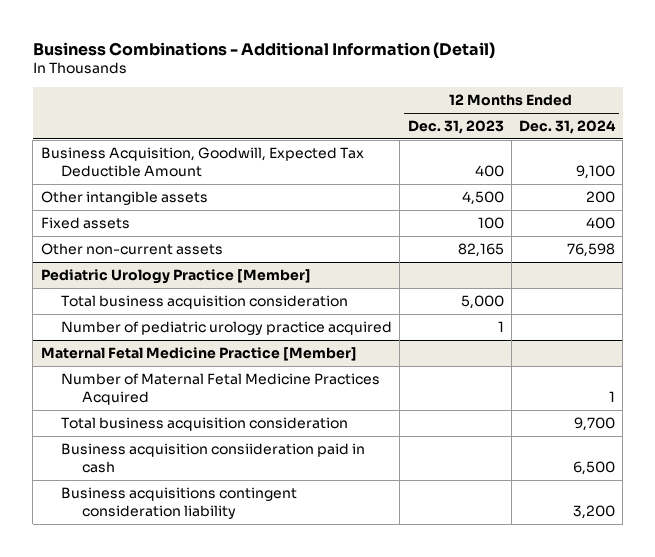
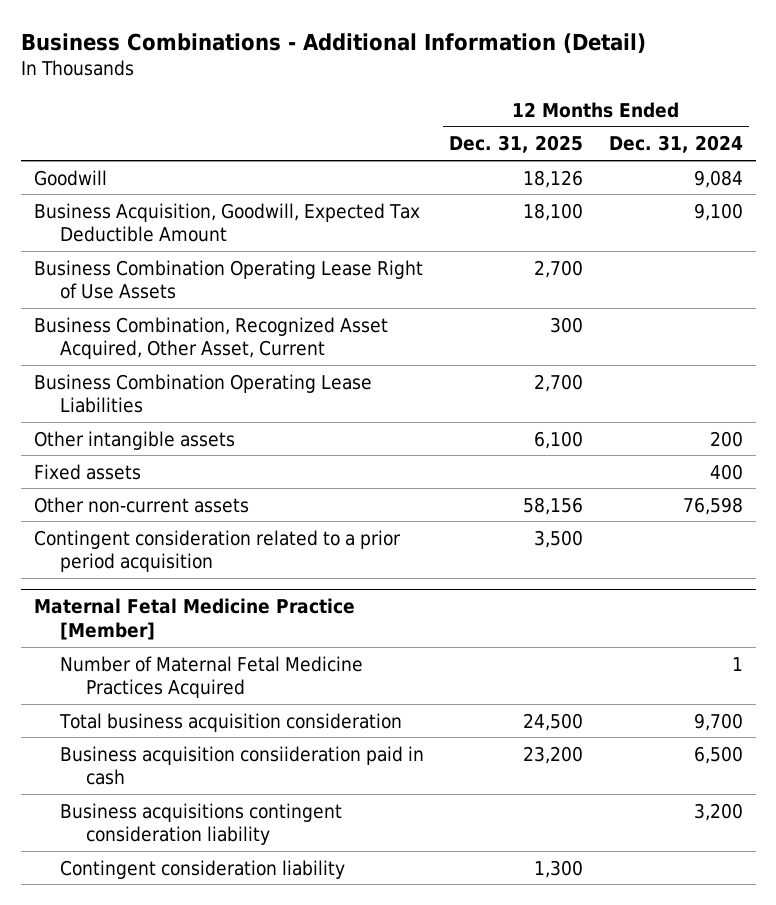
[407,119,504,134] Dec. 31, 2023 -> none
none -> [449,135,584,154] Dec. 31, 2025
none -> [33,169,107,186] Goodwill
none -> [33,259,423,300] Business Combination Operating Lease Right of Use Assets
none -> [33,316,388,360] Business Combination, Recognized Asset Acquired, Other Asset, Current
none -> [33,373,372,414] Business Combination Operating Lease Liabilities
[40,268,311,284] Pediatric Urology Practice [Member] -> none
[61,294,349,309] Total business acquisition consideration -> none
[61,320,393,335] Number of pediatric urology practice acquired -> none
none -> [33,529,401,573] Contingent consideration related to a prior period acquisition
none -> [59,859,345,879] Contingent consideration liability

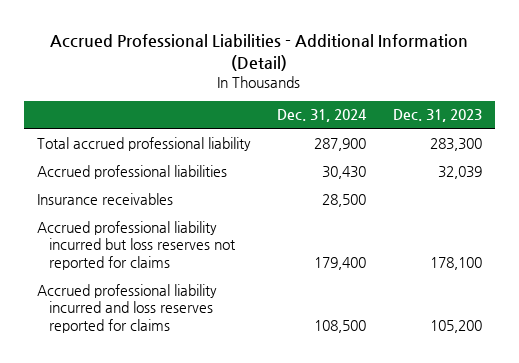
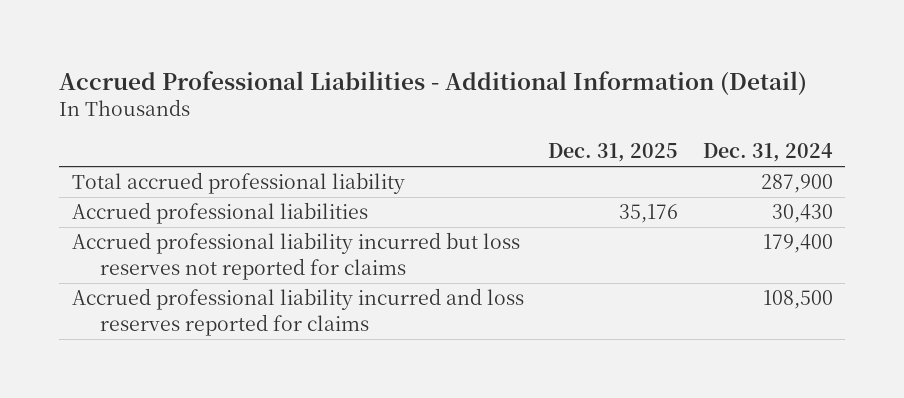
[392,109,482,123] Dec. 31, 2023 -> none
none -> [548,143,679,163] Dec. 31, 2025
[37,192,174,205] Insurance receivables -> none

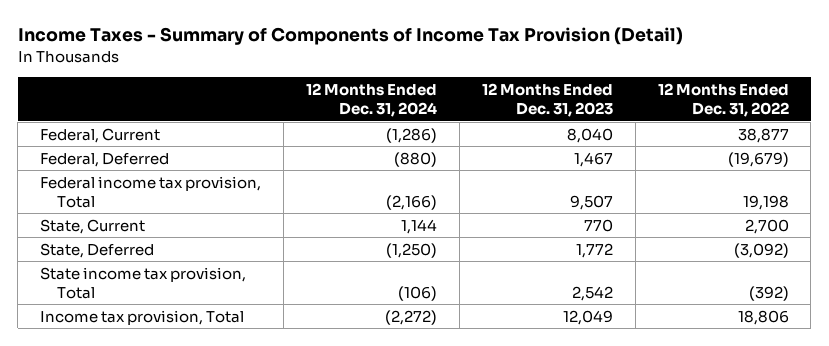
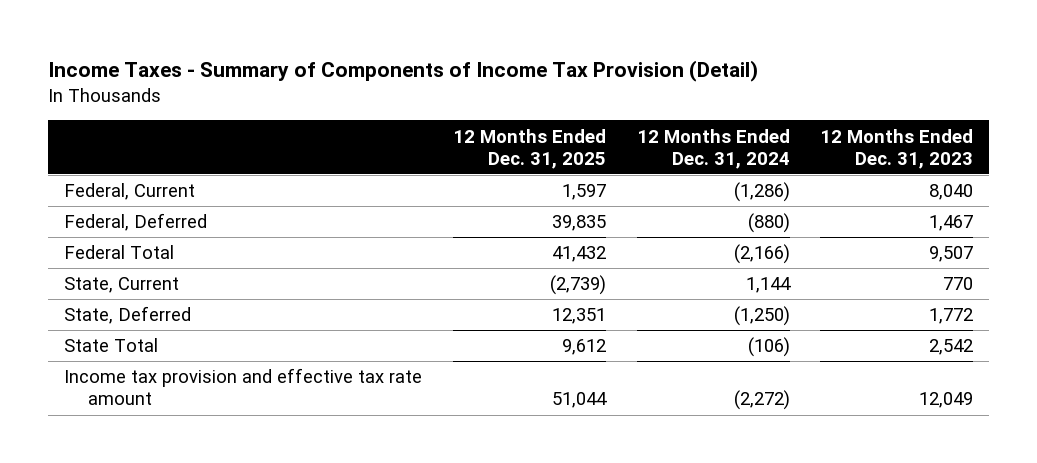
[657,82,789,117] 12 Months Ended Dec. 31, 2022 -> none
none -> [452,128,606,169] 12 Months Ended Dec. 31, 2025
[40,175,262,208] Federal income tax provision, Total -> [63,245,174,260] Federal Total
[40,266,247,299] State income tax provision, Total -> [63,338,158,353] State Total
[40,309,245,325] Income tax provision, Total -> [63,368,422,406] Income tax provision and effective tax rate amount

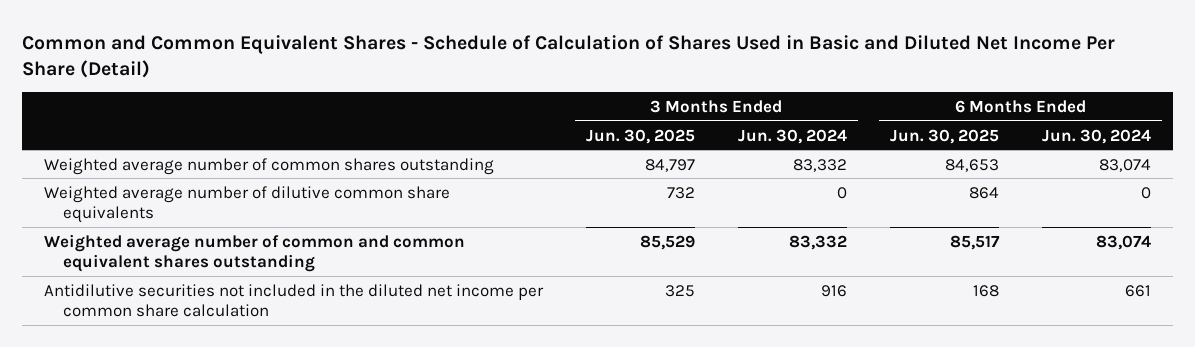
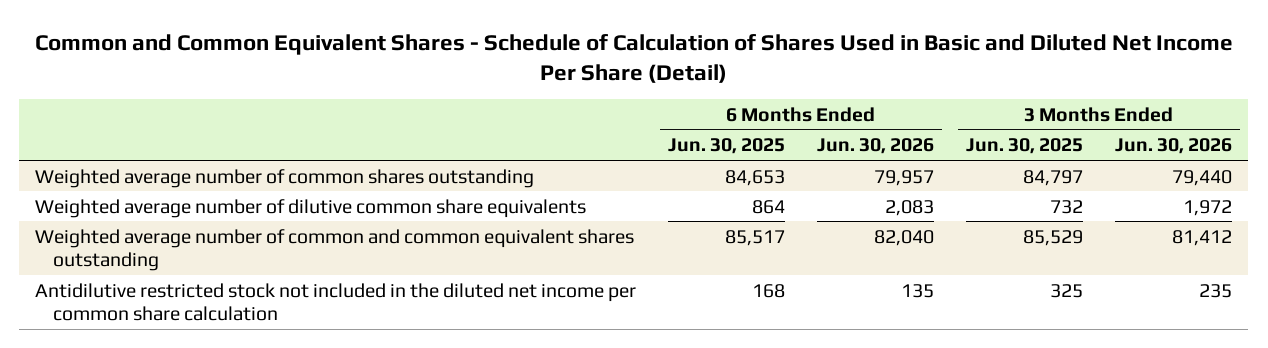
[737,128,847,144] Jun. 30, 2024 -> none
[1042,128,1152,144] Jun. 30, 2024 -> none
none -> [817,138,935,155] Jun. 30, 2026
none -> [1115,138,1233,155] Jun. 30, 2026
[43,283,544,318] Antidilutive securities not included in the diluted net income per common share calculation -> [35,282,637,322] Antidilutive restricted stock not included in the diluted net income per common share calculation

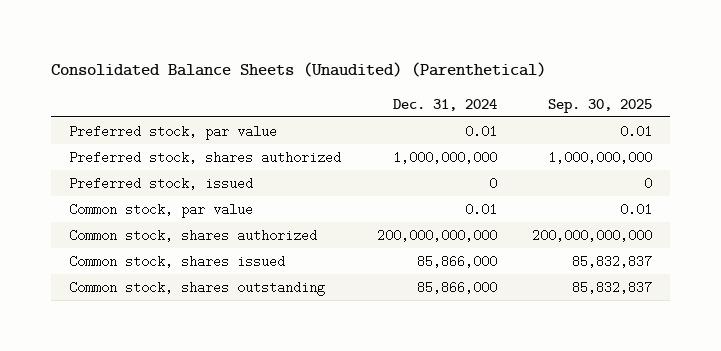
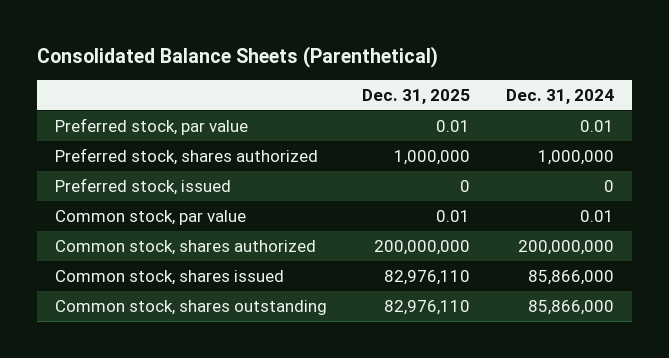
[51,62,547,78] Consolidated Balance Sheets (Unaudited) (Parenthetical) -> [37,46,439,69] Consolidated Balance Sheets (Parenthetical)
[548,98,653,113] Sep. 30, 2025 -> none
none -> [362,89,471,105] Dec. 31, 2025
[392,150,497,164] 1,000,000,000 -> [537,149,614,165] 1,000,000
[376,228,497,242] 200,000,000,000 -> [517,239,614,255] 200,000,000

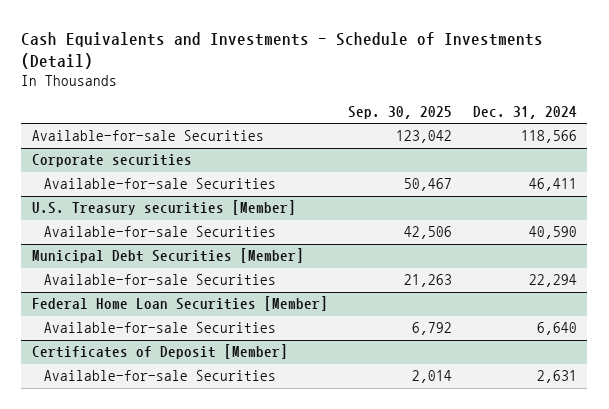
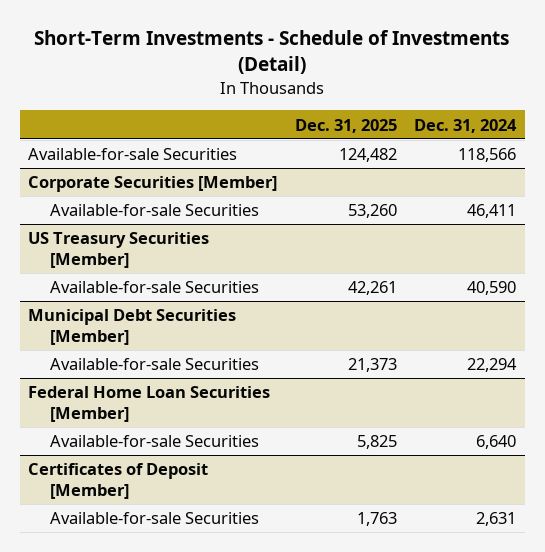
[21,31,544,69] Cash Equivalents and Investments - Schedule of Investments (Detail) -> [34,30,510,75] Short-Term Investments - Schedule of Investments (Detail)
[348,106,453,120] Sep. 30, 2025 -> none
none -> [294,118,397,133] Dec. 31, 2025
[31,154,192,168] Corporate securities -> [28,176,278,193] Corporate Securities [Member]
[31,200,296,216] U.S. Treasury securities [Member] -> [28,232,210,268] US Treasury Securities [Member]

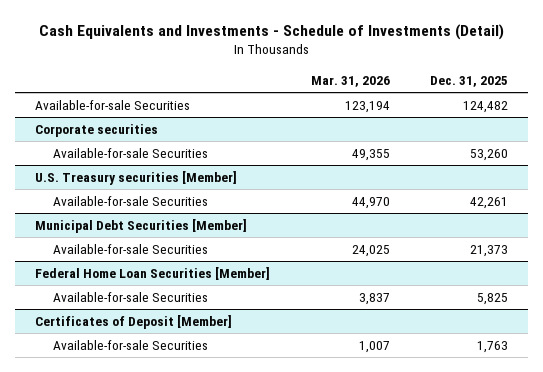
[34,30,510,75] Short-Term Investments - Schedule of Investments (Detail) -> [38,23,504,40] Cash Equivalents and Investments - Schedule of Investments (Detail)
[414,118,518,133] Dec. 31, 2024 -> none
none -> [310,75,390,87] Mar. 31, 2026
[28,176,278,193] Corporate Securities [Member] -> [34,124,158,138] Corporate securities
[28,232,210,268] US Treasury Securities [Member] -> [34,171,237,186] U.S. Treasury securities [Member]

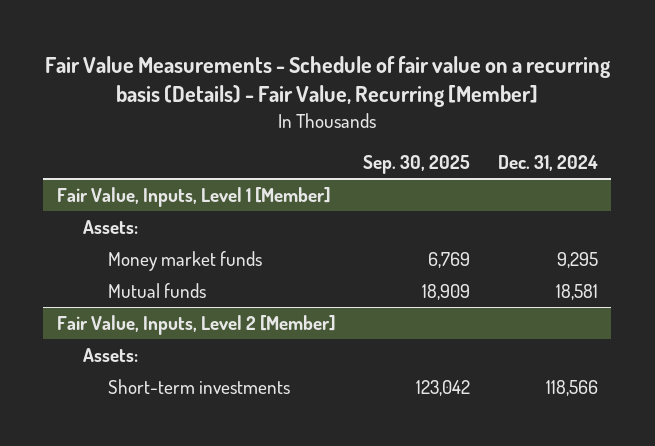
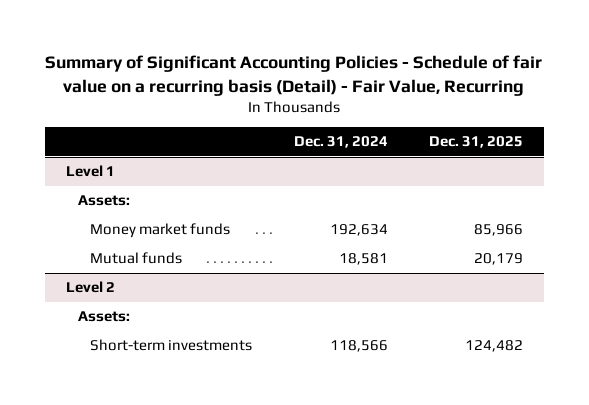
[45,55,612,108] Fair Value Measurements - Schedule of fair value on a recurring basis (Details) - Fair Value, Recurring [Member] -> [45,55,543,96] Summary of Significant Accounting Policies - Schedule of fair value on a recurring basis (Detail) - Fair Value, Recurring
[363,155,471,175] Sep. 30, 2025 -> none
none -> [428,136,523,149] Dec. 31, 2025
[56,186,331,207] Fair Value, Inputs, Level 1 [Member] -> [65,165,115,178] Level 1
[556,251,598,268] 9,295 -> [329,224,388,237] 192,634
[56,314,336,335] Fair Value, Inputs, Level 2 [Member] -> [65,281,115,294] Level 2

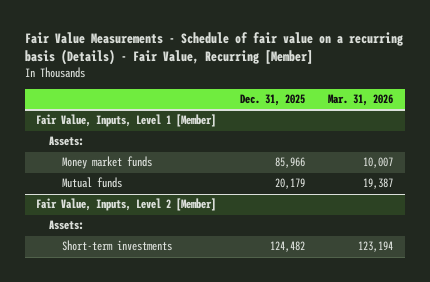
[45,55,543,96] Summary of Significant Accounting Policies - Schedule of fair value on a recurring basis (Detail) - Fair Value, Recurring -> [24,31,403,66] Fair Value Measurements - Schedule of fair value on a recurring basis (Details) - Fair Value, Recurring [Member]
[293,136,388,149] Dec. 31, 2024 -> none
none -> [328,94,394,107] Mar. 31, 2026
[65,165,115,178] Level 1 -> [36,114,217,128] Fair Value, Inputs, Level 1 [Member]
[65,281,115,294] Level 2 -> [36,198,217,212] Fair Value, Inputs, Level 2 [Member]

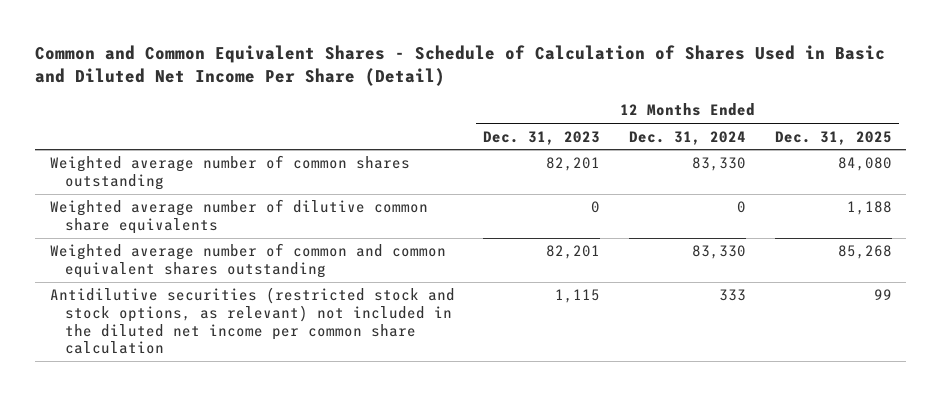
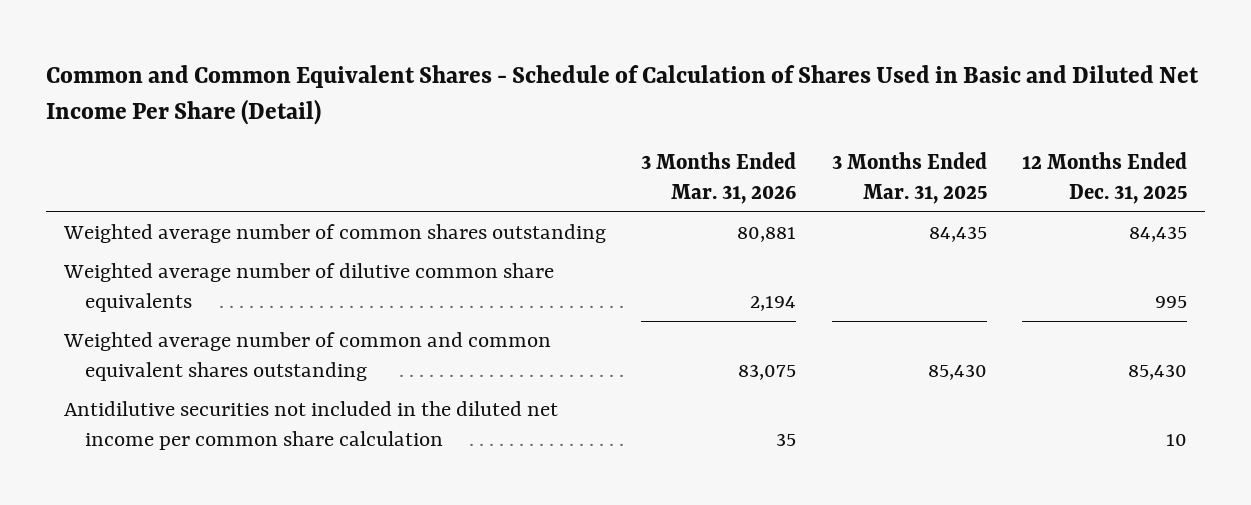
[483,130,601,145] Dec. 31, 2023 -> none
[629,130,747,145] Dec. 31, 2024 -> none
none -> [641,151,797,204] 3 Months Ended Mar. 31, 2026
none -> [831,151,987,204] 3 Months Ended Mar. 31, 2025
[837,157,892,172] 84,080 -> [1128,226,1187,243] 84,435
[846,201,892,216] 1,188 -> [1154,296,1187,309] 995
[837,245,892,260] 85,268 -> [1127,364,1187,381] 85,430
[49,287,455,355] Antidilutive securities (restricted stock and stock options, as relevant) not included in the diluted net income per common share calculation -> [64,401,559,451] Antidilutive securities not included in the diluted net income per common share calculation
[873,289,892,301] 99 -> [1165,434,1187,447] 10

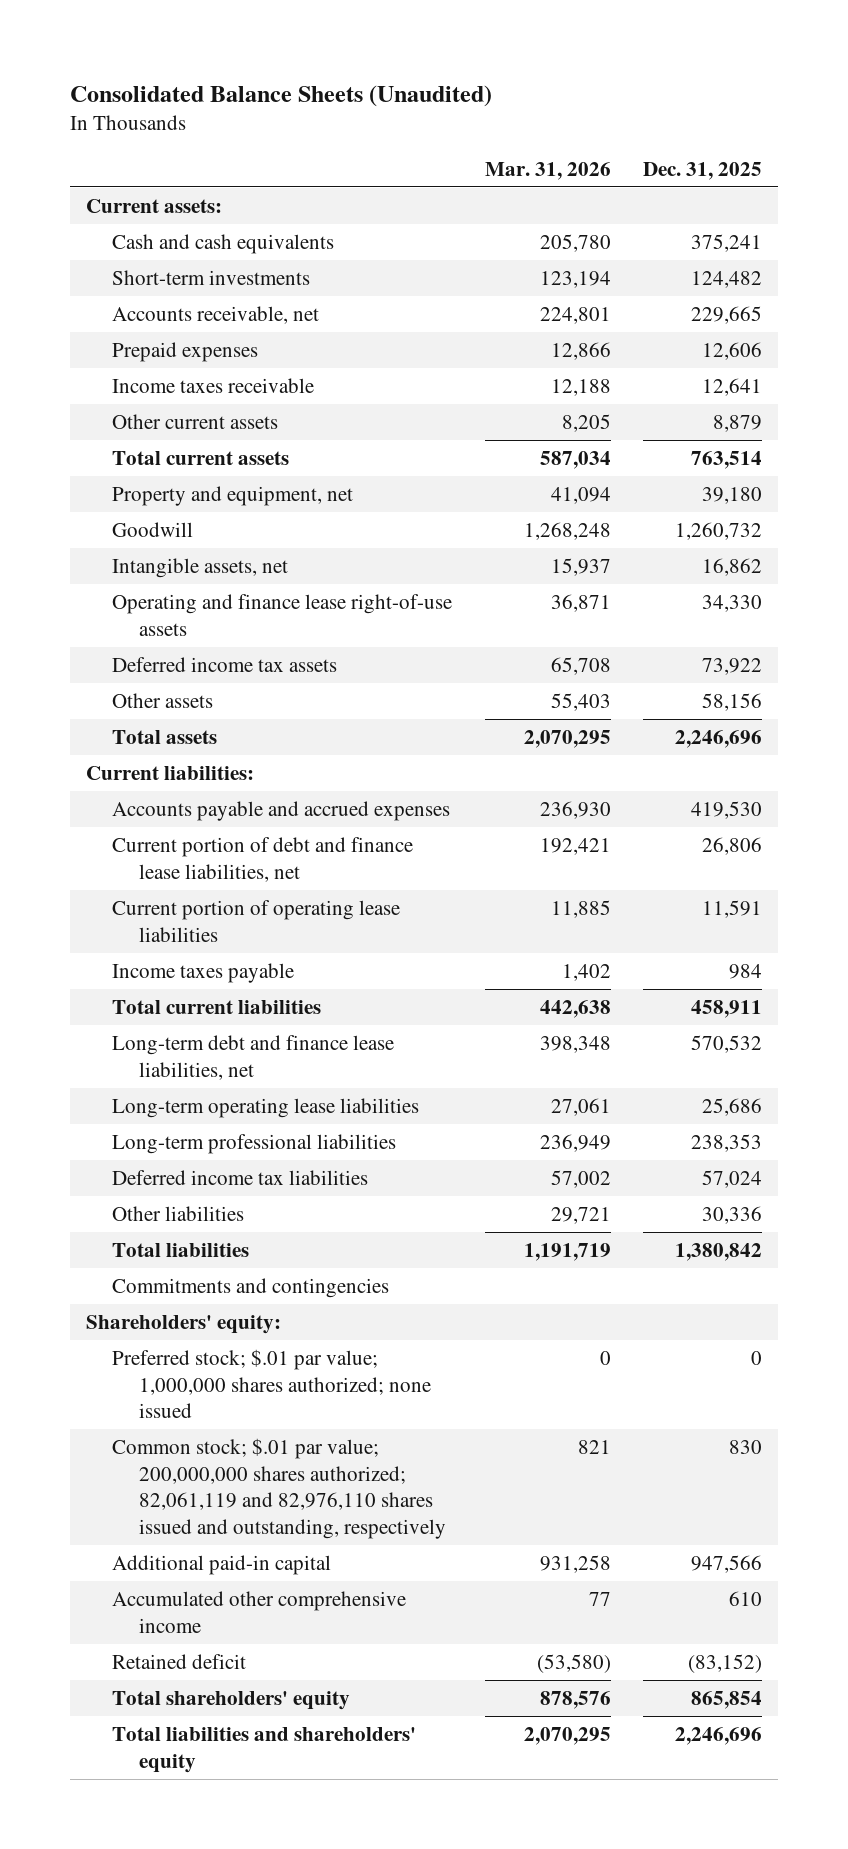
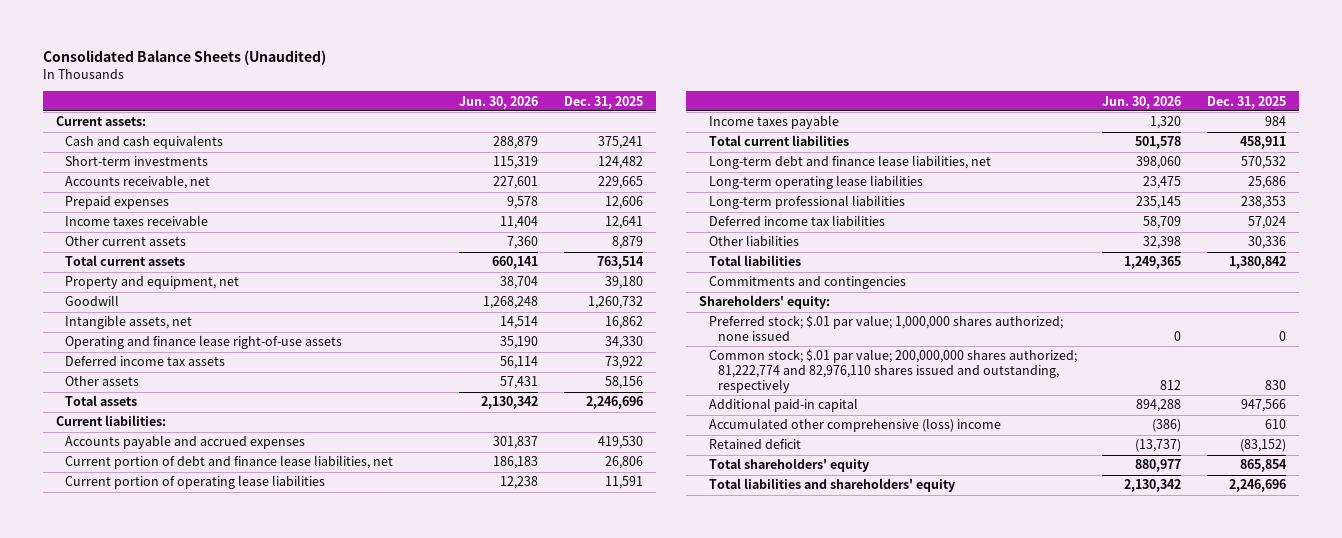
[484,161,611,180] Mar. 31, 2026 -> none
none -> [458,95,538,109] Jun. 30, 2026
[112,1437,446,1539] Common stock; $.01 par value; 200,000,000 shares authorized; 82,061,119 and 82,976,110 shares issued and outstanding, respectively -> [708,349,1077,393] Common stock; $.01 par value; 200,000,000 shares authorized; 81,222,774 and 82,976,110 shares issued and outstanding, respectively
[112,1590,407,1633] Accumulated other comprehensive income -> [708,418,1001,433] Accumulated other comprehensive (loss) income

